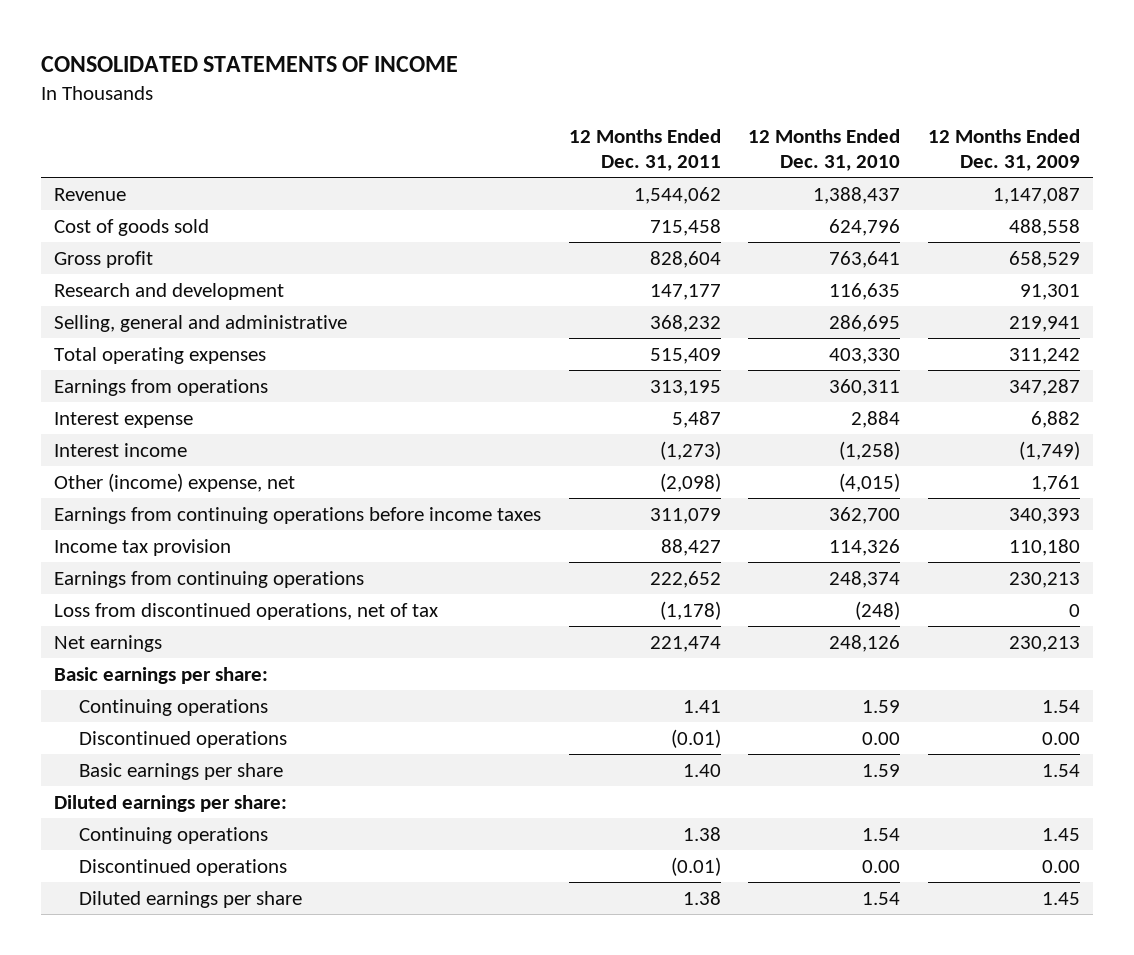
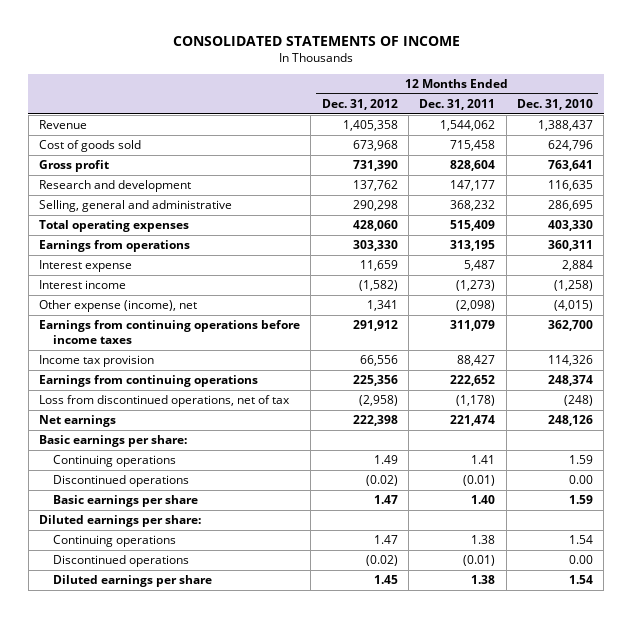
[927,129,1080,171] 12 Months Ended Dec. 31, 2009 -> none
none -> [321,98,398,110] Dec. 31, 2012
[54,472,296,492] Other (income) expense, net -> [39,300,198,313] Other expense (income), net

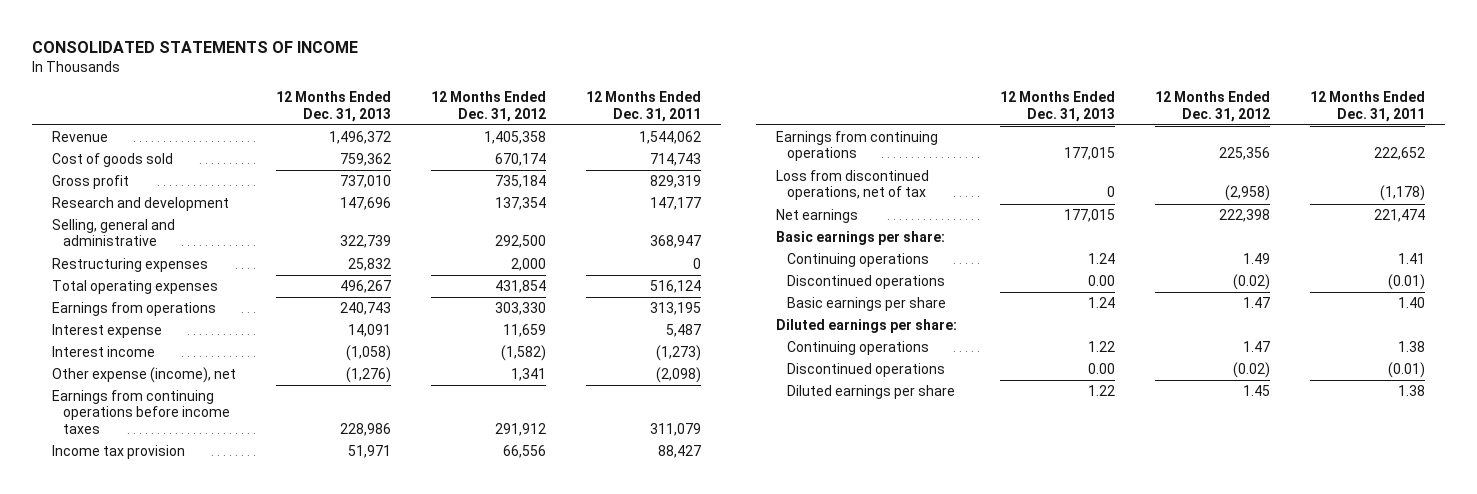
[516,98,593,110] Dec. 31, 2010 -> none
none -> [275,91,391,122] 12 Months Ended Dec. 31, 2013
[352,140,398,152] 673,968 -> [494,153,546,167] 670,174
[450,140,496,152] 715,458 -> [649,153,701,167] 714,743
[352,160,398,172] 731,390 -> [494,175,546,189] 735,184
[450,160,496,172] 828,604 -> [649,175,701,189] 829,319
[352,180,398,192] 137,762 -> [494,197,546,211] 137,354
[352,200,398,212] 290,298 -> [494,235,546,249] 292,500
[450,200,496,212] 368,232 -> [649,235,701,249] 368,947
none -> [51,258,208,273] Restructuring expenses
[352,220,398,232] 428,060 -> [494,280,546,294] 431,854
[450,220,496,232] 515,409 -> [649,280,701,294] 516,124

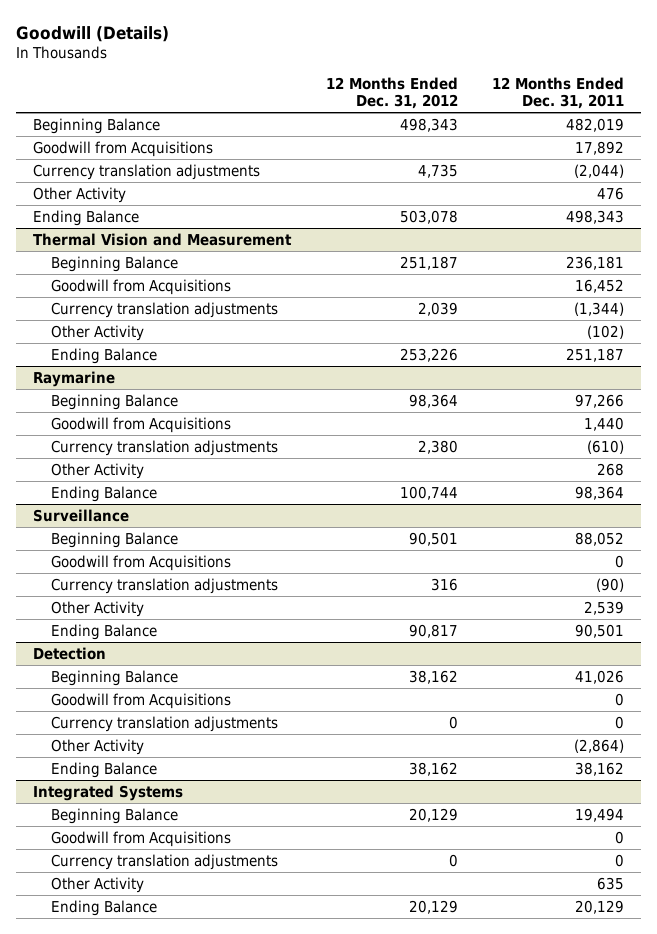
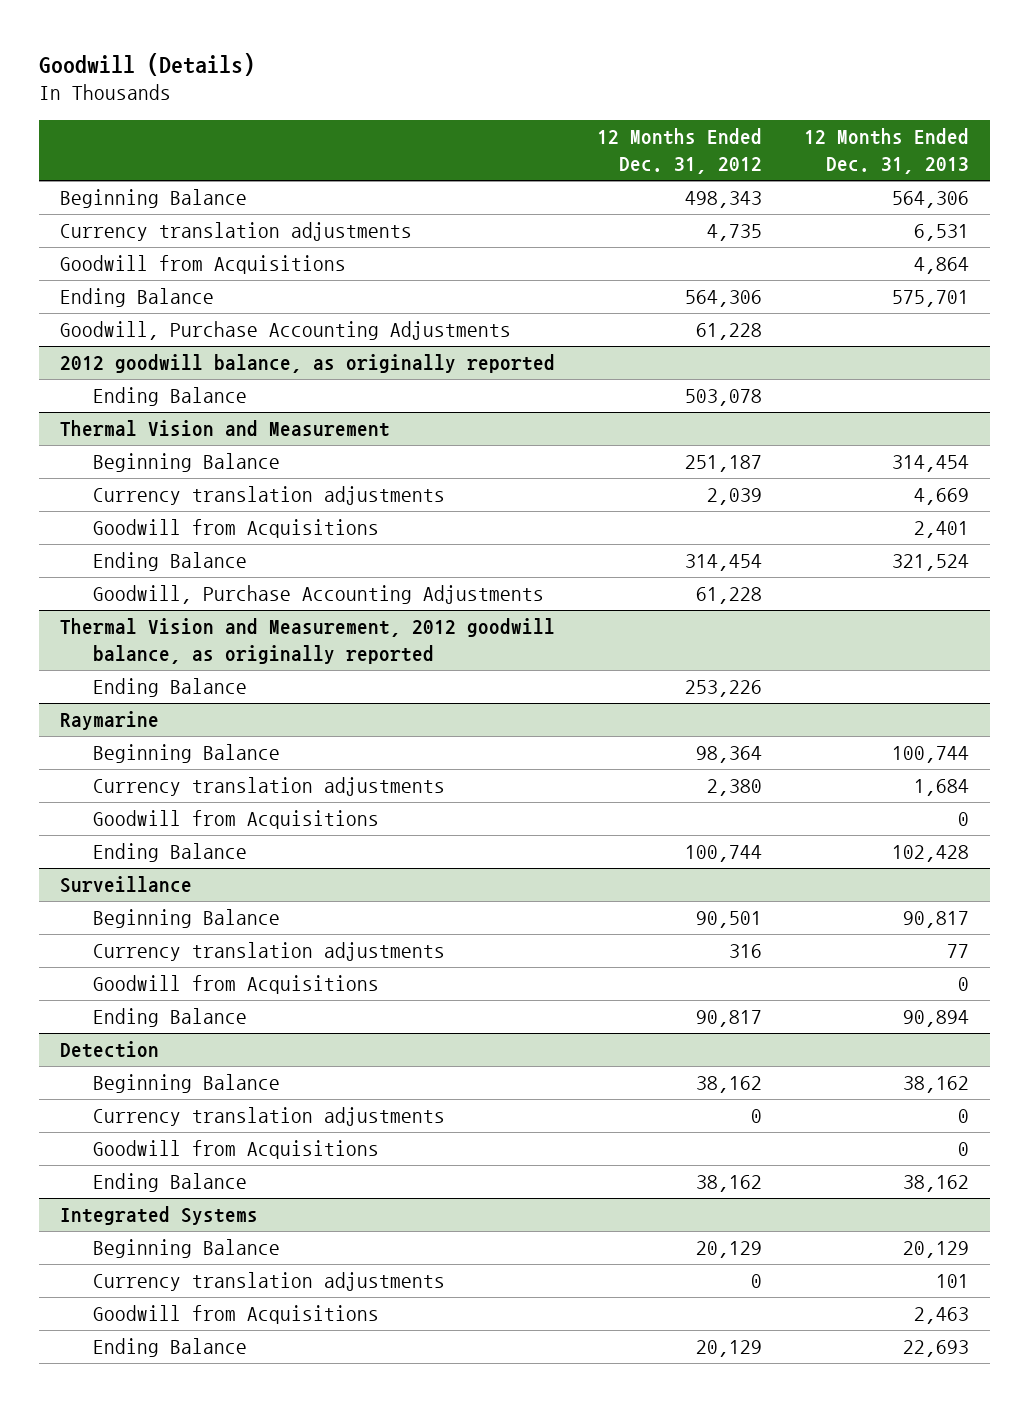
[492,77,625,110] 12 Months Ended Dec. 31, 2011 -> none
none -> [804,128,970,175] 12 Months Ended Dec. 31, 2013
[33,186,127,203] Other Activity -> none
[33,140,214,157] Goodwill from Acquisitions -> [60,255,347,275] Goodwill from Acquisitions
none -> [60,288,215,308] Ending Balance
none -> [60,321,512,341] Goodwill, Purchase Accounting Adjustments
none -> [60,354,556,374] 2012 goodwill balance, as originally reported
[51,324,145,341] Other Activity -> none
[51,278,232,295] Goodwill from Acquisitions -> [93,519,380,539] Goodwill from Acquisitions
none -> [93,552,248,572] Ending Balance
none -> [93,585,545,605] Goodwill, Purchase Accounting Adjustments
none -> [60,618,556,665] Thermal Vision and Measurement, 2012 goodwill balance, as originally reported
[51,462,145,479] Other Activity -> none
[51,416,232,433] Goodwill from Acquisitions -> [93,810,380,830] Goodwill from Acquisitions
[51,600,145,617] Other Activity -> none
[51,554,232,571] Goodwill from Acquisitions -> [93,975,380,995] Goodwill from Acquisitions
[51,738,145,755] Other Activity -> none
[51,692,232,709] Goodwill from Acquisitions -> [93,1140,380,1160] Goodwill from Acquisitions
[51,876,145,893] Other Activity -> none
[51,830,232,847] Goodwill from Acquisitions -> [93,1305,380,1325] Goodwill from Acquisitions

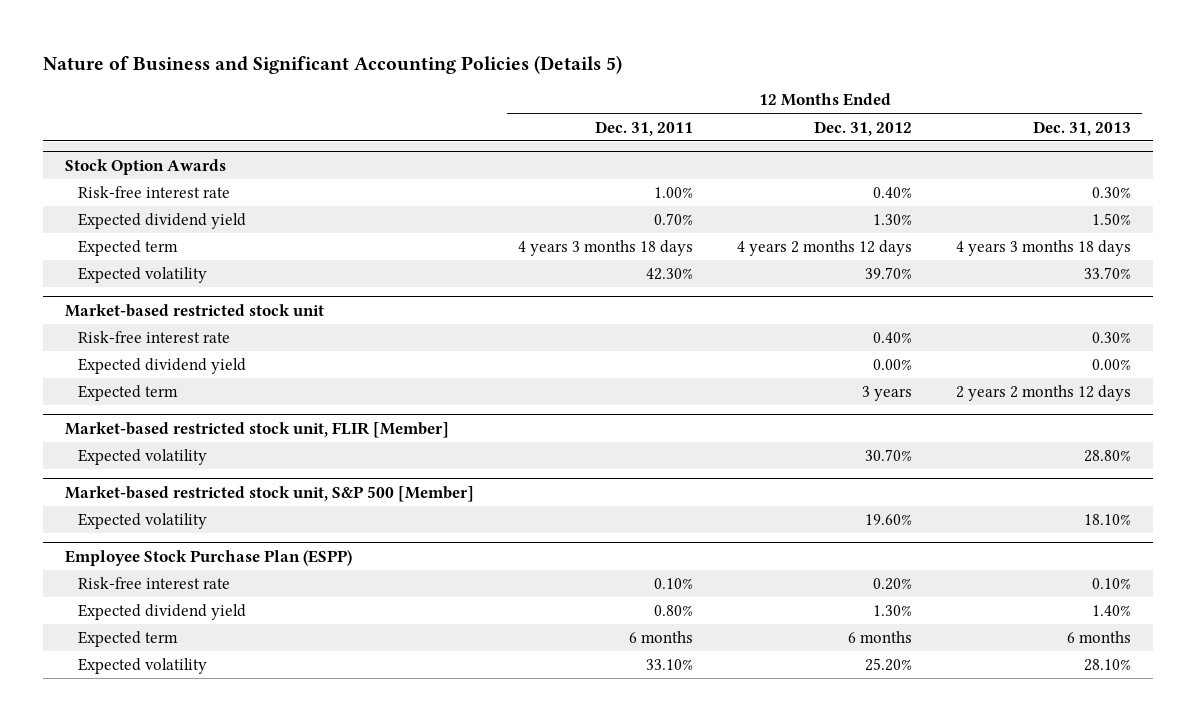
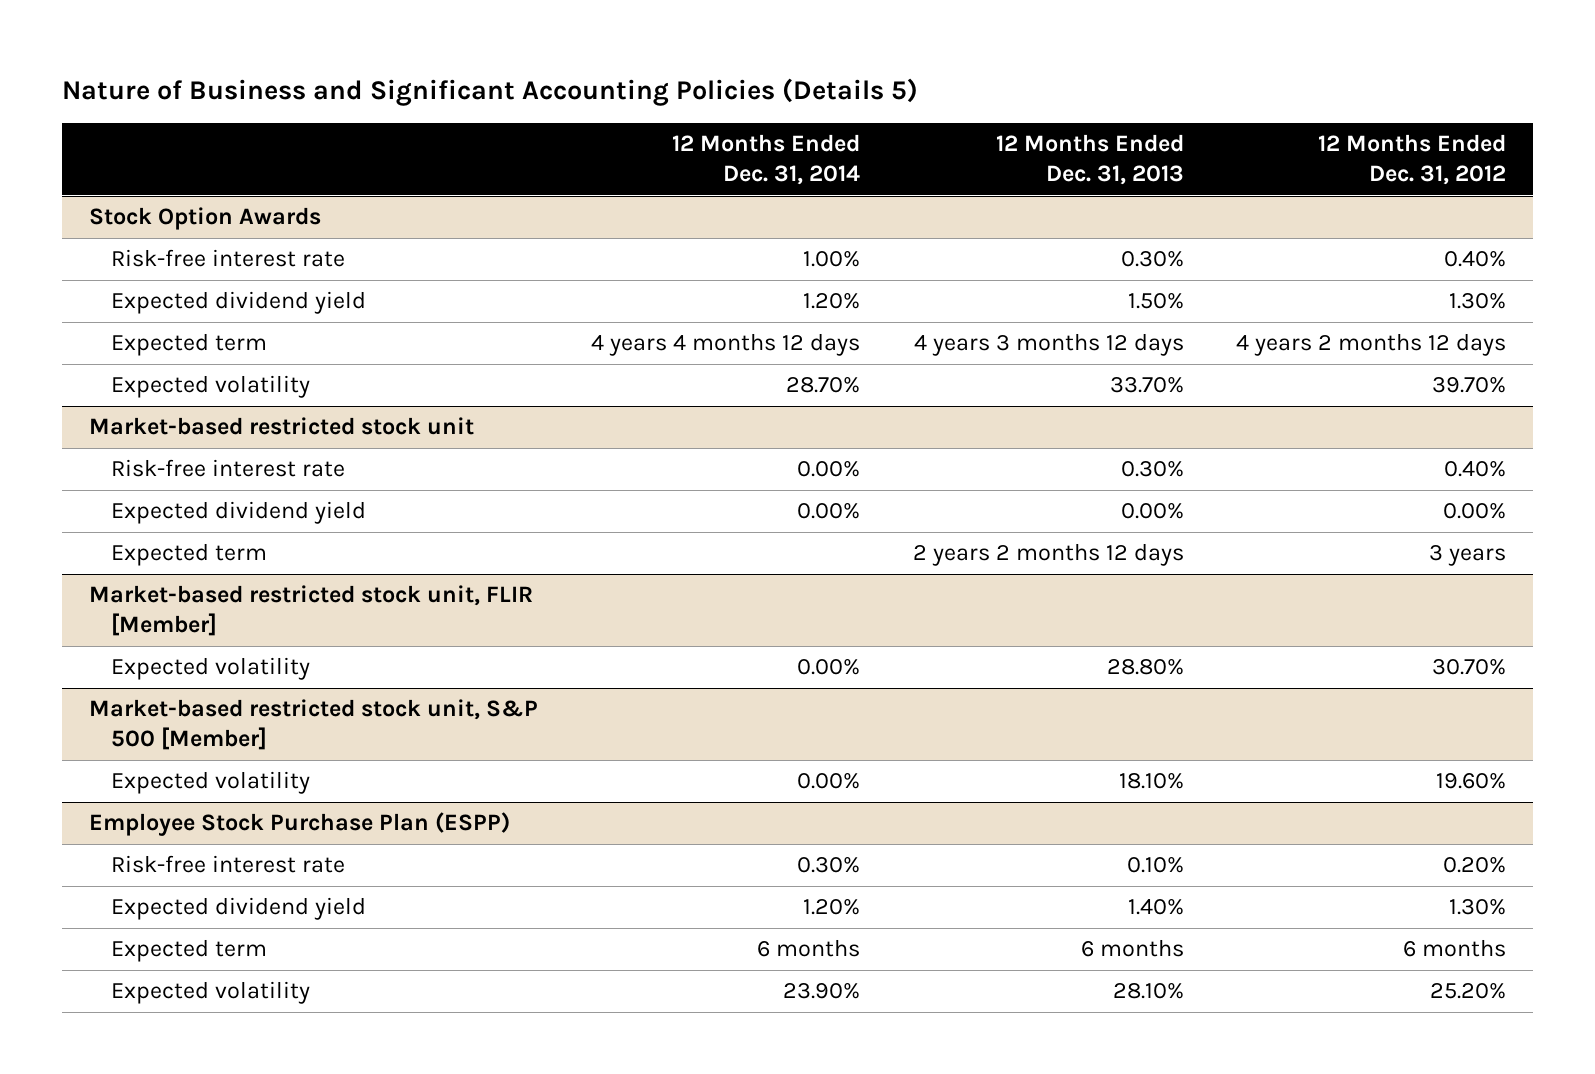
[595,120,694,136] Dec. 31, 2011 -> none
none -> [671,134,860,185] 12 Months Ended Dec. 31, 2014
[956,240,1132,257] 4 years 3 months 18 days -> [913,333,1184,357] 4 years 3 months 12 days

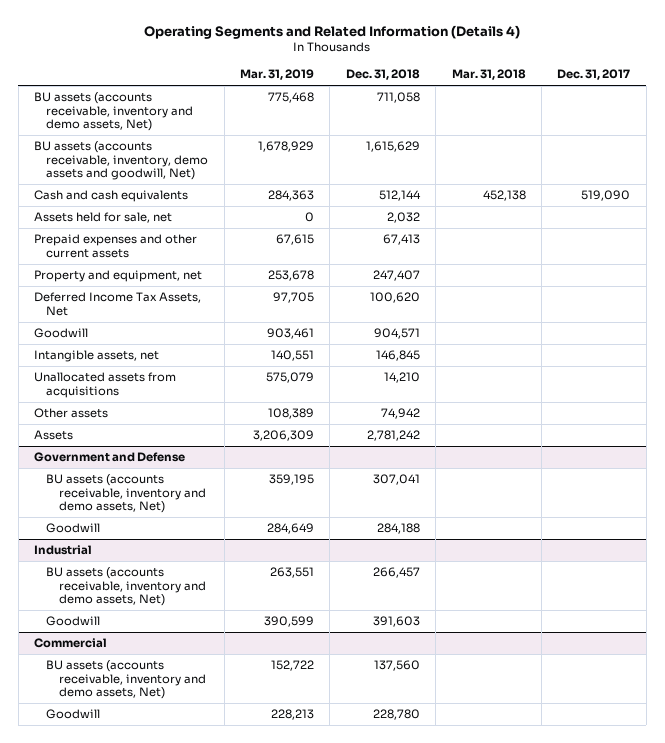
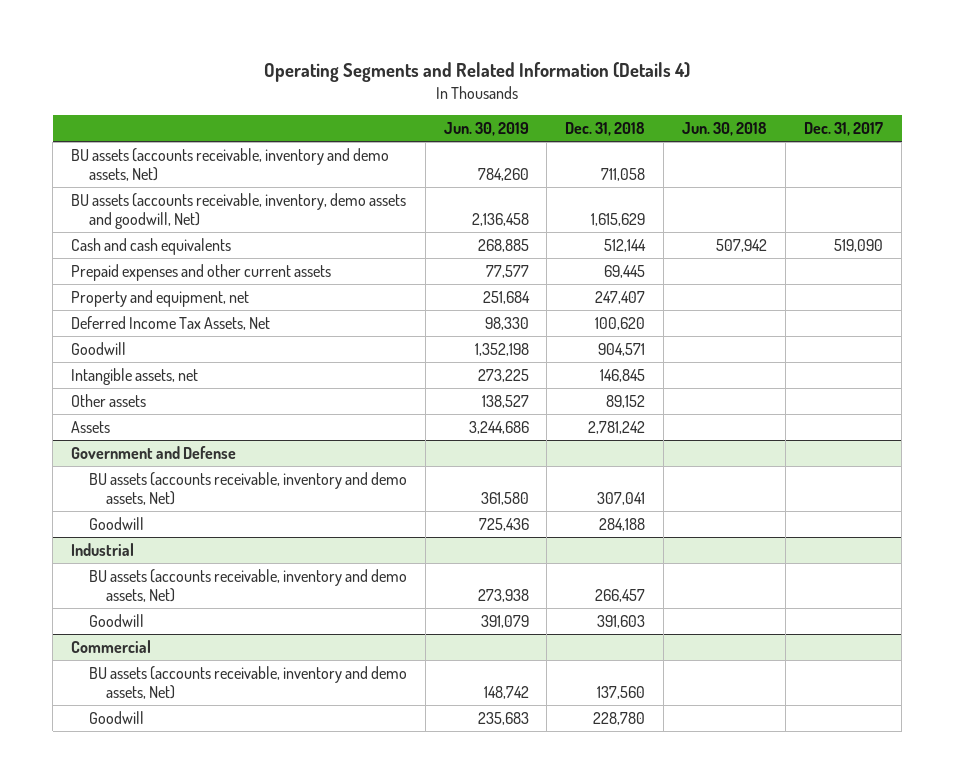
[240,69,315,81] Mar. 31, 2019 -> none
[451,69,526,81] Mar. 31, 2018 -> none
none -> [443,122,529,137] Jun. 30, 2019
none -> [682,122,768,137] Jun. 30, 2018
[34,212,173,224] Assets held for sale, net -> none
[382,234,420,246] 67,413 -> [604,265,646,279] 69,445
[34,372,177,398] Unallocated assets from acquisitions -> none
[380,408,420,420] 74,942 -> [606,395,646,409] 89,152

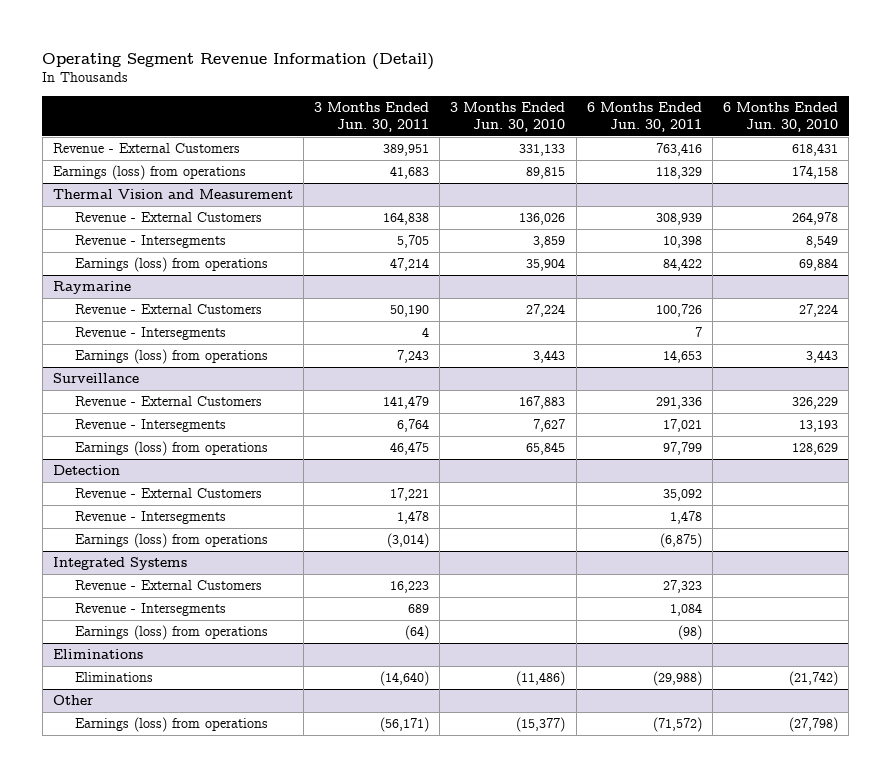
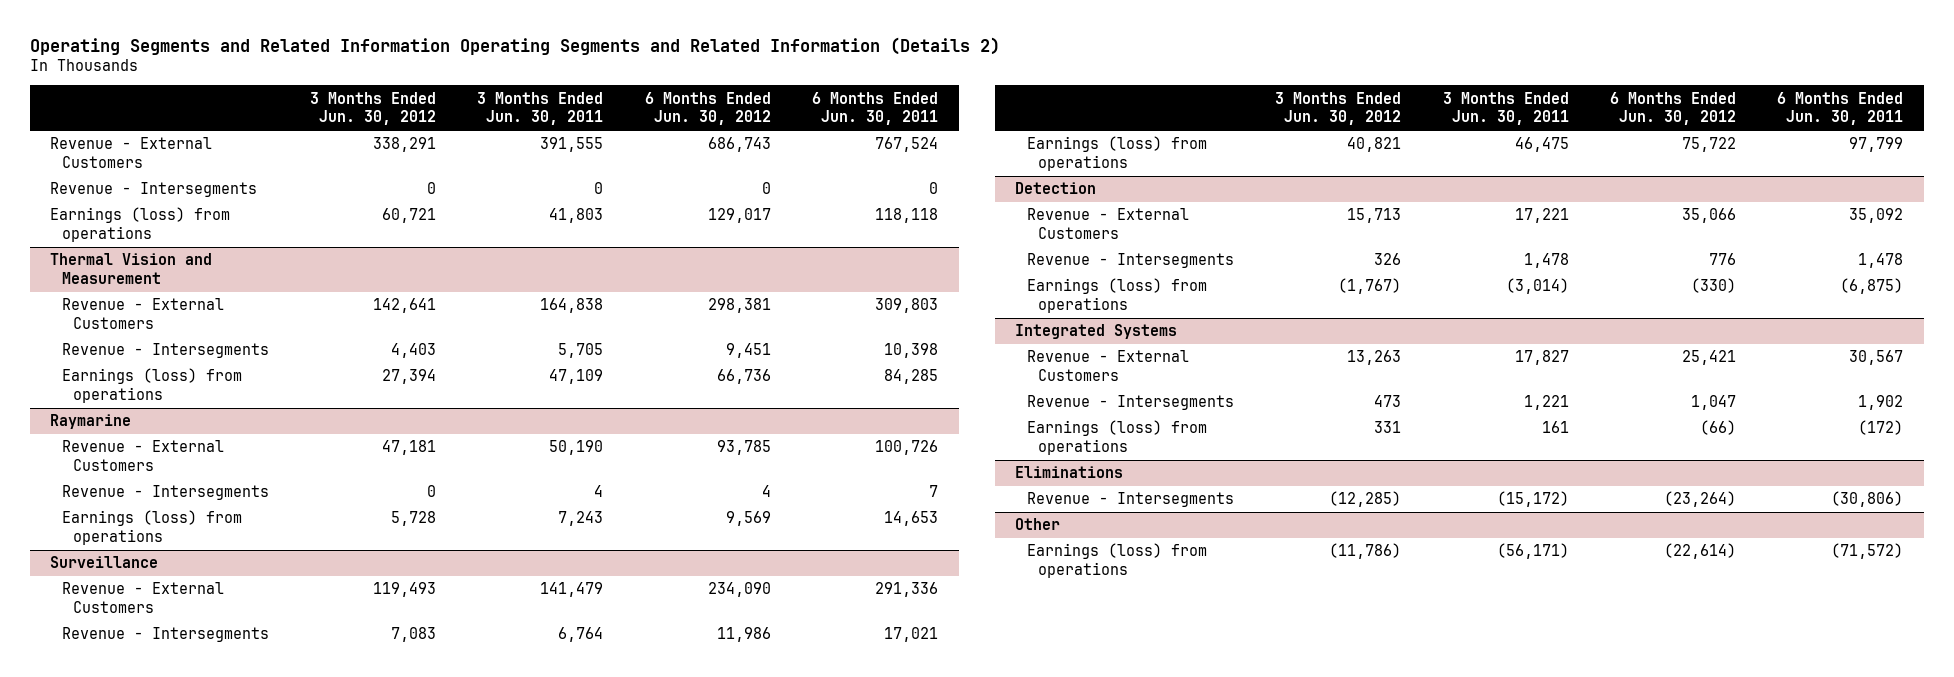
[42,52,435,70] Operating Segment Revenue Information (Detail) -> [29,36,1000,55] Operating Segments and Related Information Operating Segments and Related Information (Details 2)
[450,102,566,133] 3 Months Ended Jun. 30, 2010 -> none
[723,102,839,133] 6 Months Ended Jun. 30, 2010 -> none
none -> [310,91,437,126] 3 Months Ended Jun. 30, 2012
none -> [644,91,771,126] 6 Months Ended Jun. 30, 2012
[383,144,430,157] 389,951 -> [540,137,604,153] 391,555
[655,143,702,157] 763,416 -> [875,137,939,153] 767,524
none -> [50,182,258,198] Revenue - Intersegments
[390,166,430,180] 41,683 -> [549,208,604,224] 41,803
[655,167,702,180] 118,329 -> [875,208,939,224] 118,118
[655,213,702,226] 308,939 -> [875,298,939,314] 309,803
[390,258,430,272] 47,214 -> [549,369,604,385] 47,109
[662,258,702,272] 84,422 -> [884,369,939,385] 84,285
[390,581,430,594] 16,223 -> [1514,350,1569,366] 17,827
[662,580,702,594] 27,323 -> [1849,350,1904,366] 30,567
[408,604,430,614] 689 -> [1523,395,1569,411] 1,221
[669,603,702,617] 1,084 -> [1858,395,1904,411] 1,902
[405,625,430,641] (64) -> [1541,421,1569,434] 161
[677,625,702,641] (98) -> [1858,420,1904,436] (172)
[74,672,153,683] Eliminations -> none
none -> [1026,492,1234,508] Revenue - Intersegments

